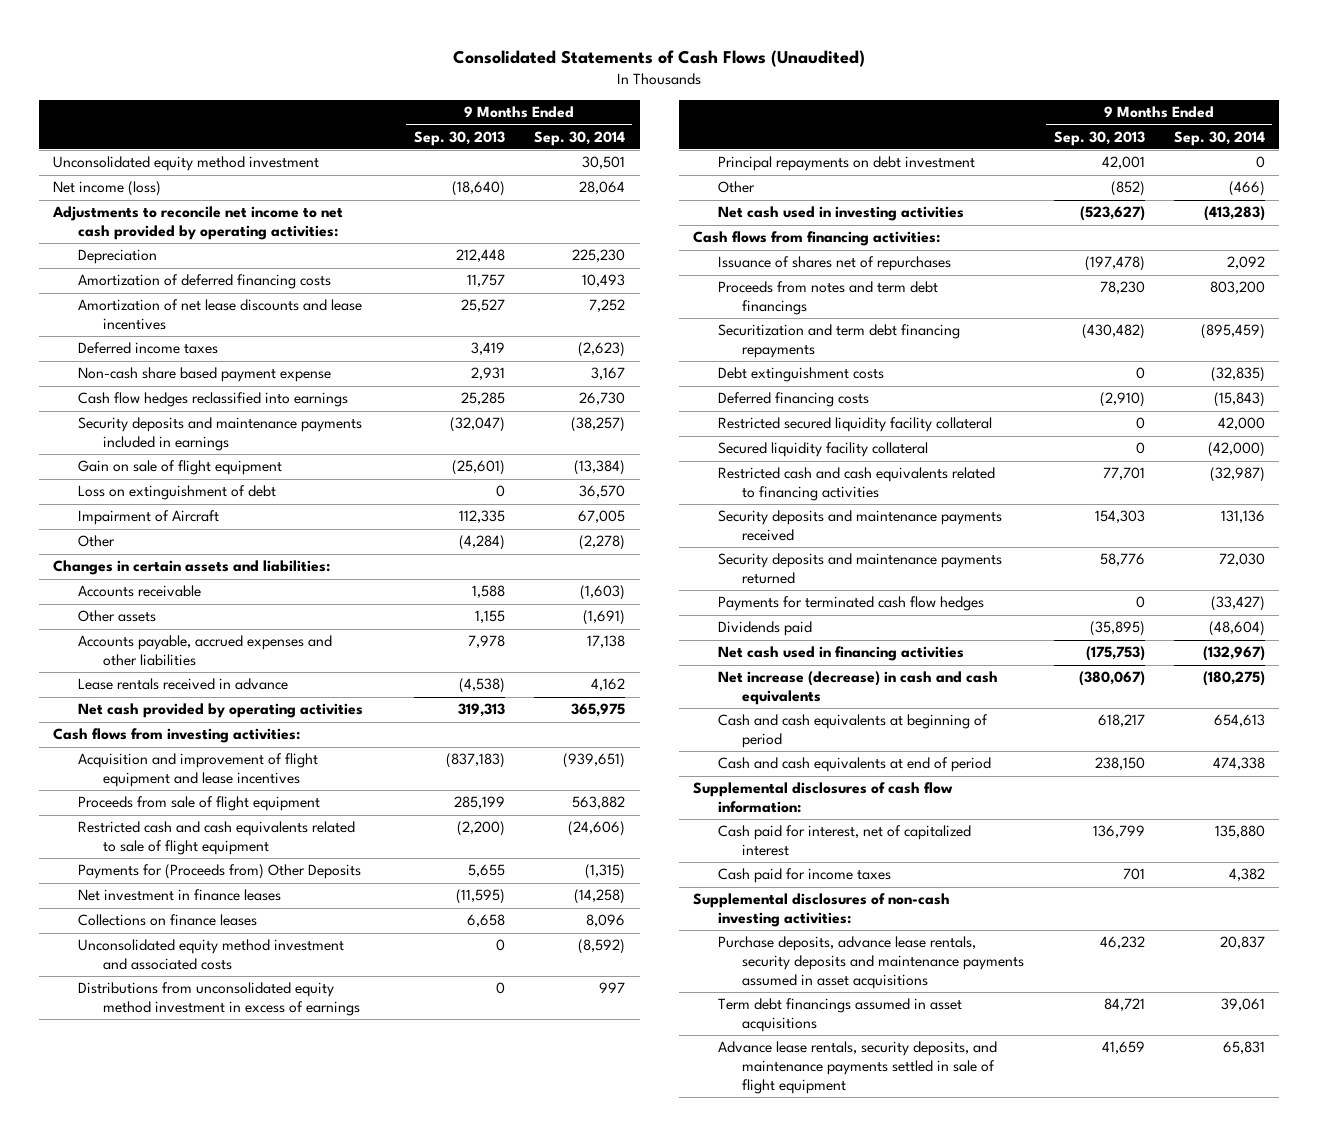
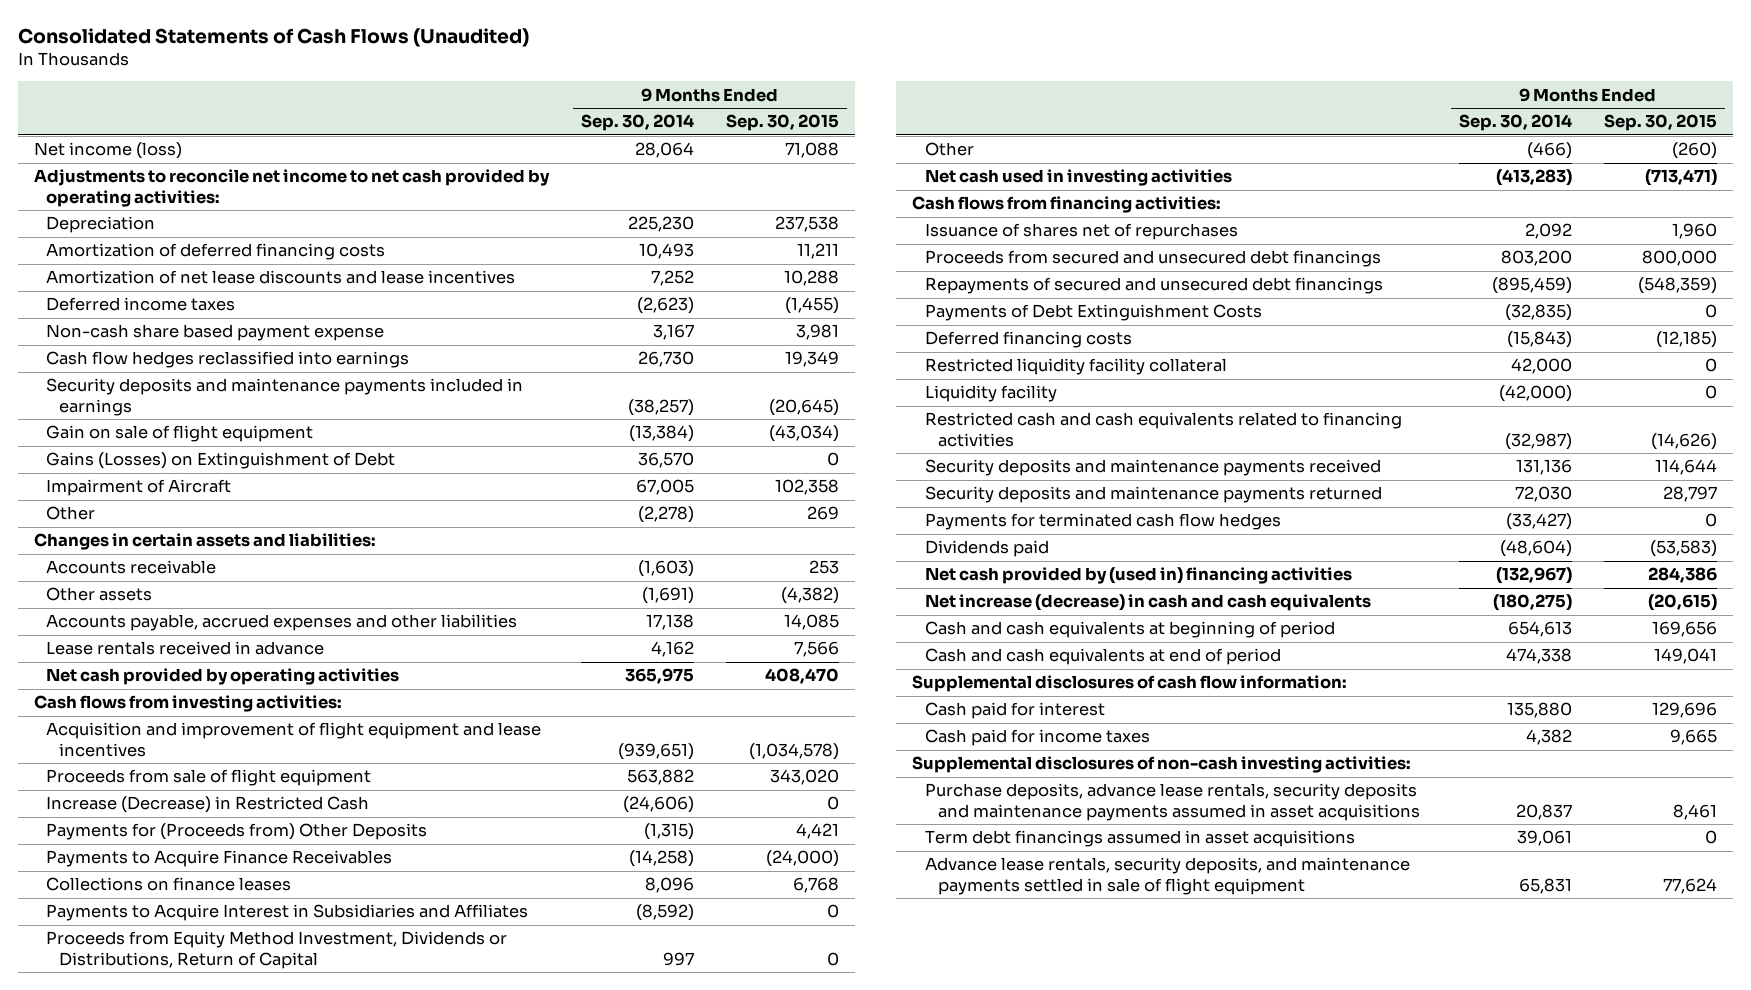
[413,130,505,146] Sep. 30, 2013 -> none
none -> [725,114,839,132] Sep. 30, 2015
[53,156,320,172] Unconsolidated equity method investment -> none
[77,485,276,501] Loss on extinguishment of debt -> [46,452,396,470] Gains (Losses) on Extinguishment of Debt
[77,821,355,856] Restricted cash and cash equivalents related to sale of flight equipment -> [46,796,370,814] Increase (Decrease) in Restricted Cash
[77,889,281,902] Net investment in finance leases -> [46,850,393,868] Payments to Acquire Finance Receivables
[717,156,975,172] Principal repayments on debt investment -> none
[77,939,344,971] Unconsolidated equity method investment and associated costs -> [46,904,529,922] Payments to Acquire Interest in Subsidiaries and Affiliates
[77,982,360,1017] Distributions from unconsolidated equity method investment in excess of earnings -> [46,931,508,969] Proceeds from Equity Method Investment, Dividends or Distributions, Return of Capital
[717,281,938,316] Proceeds from notes and term debt financings -> [924,250,1381,268] Proceeds from secured and unsecured debt financings
[717,324,960,359] Securitization and term debt financing repayments -> [924,277,1383,295] Repayments of secured and unsecured debt financings
[717,367,884,383] Debt extinguishment costs -> [924,304,1262,322] Payments of Debt Extinguishment Costs
[717,417,992,433] Restricted secured liquidity facility collateral -> [924,358,1227,376] Restricted liquidity facility collateral
[717,442,928,458] Secured liquidity facility collateral -> [924,385,1057,403] Liquidity facility
[717,646,964,662] Net cash used in financing activities -> [924,567,1352,585] Net cash provided by (used in) financing activities
[717,825,971,857] Cash paid for interest, net of capitalized interest -> [924,702,1105,720] Cash paid for interest

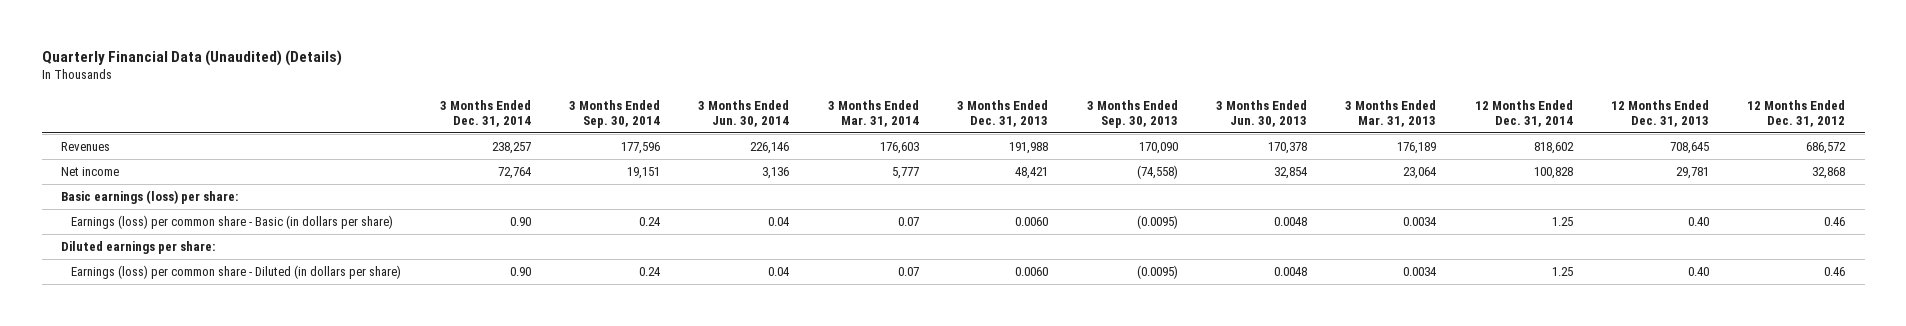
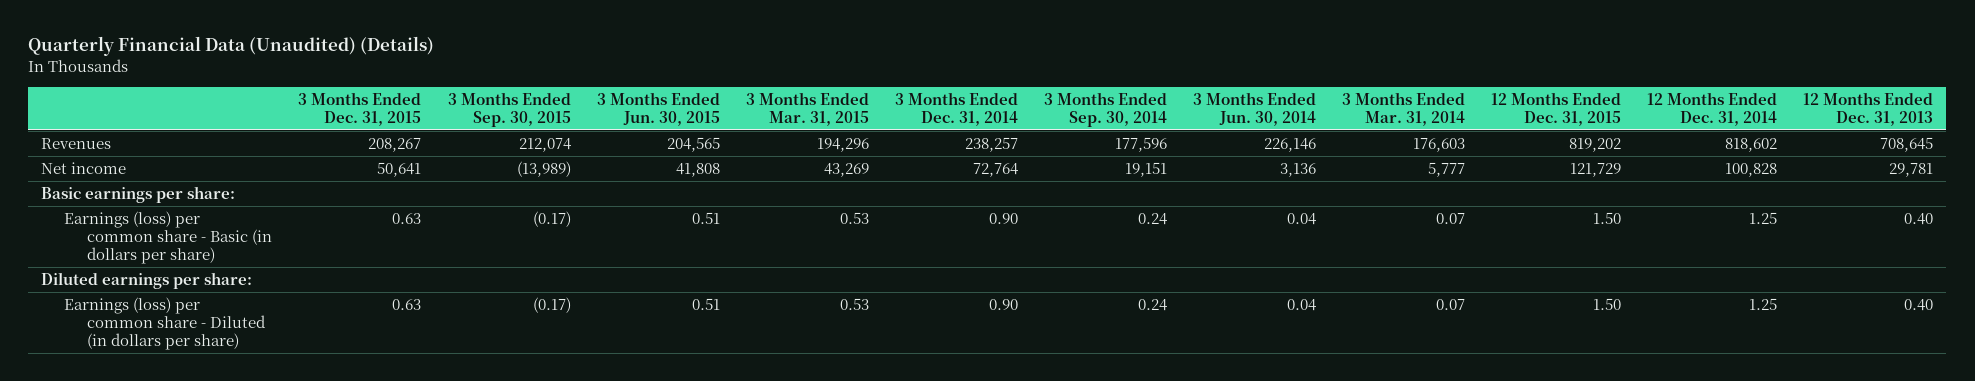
[957,99,1049,128] 3 Months Ended Dec. 31, 2013 -> none
[1086,99,1178,129] 3 Months Ended Sep. 30, 2013 -> none
[1215,99,1307,128] 3 Months Ended Jun. 30, 2013 -> none
[1345,99,1437,128] 3 Months Ended Mar. 31, 2013 -> none
[1747,99,1846,128] 12 Months Ended Dec. 31, 2012 -> none
none -> [298,91,422,126] 3 Months Ended Dec. 31, 2015
none -> [447,91,571,127] 3 Months Ended Sep. 30, 2015
none -> [596,91,720,126] 3 Months Ended Jun. 30, 2015
none -> [745,91,869,126] 3 Months Ended Mar. 31, 2015
none -> [1491,91,1622,126] 12 Months Ended Dec. 31, 2015
[60,190,238,205] Basic earnings (loss) per share: -> [41,186,236,204] Basic earnings per share:

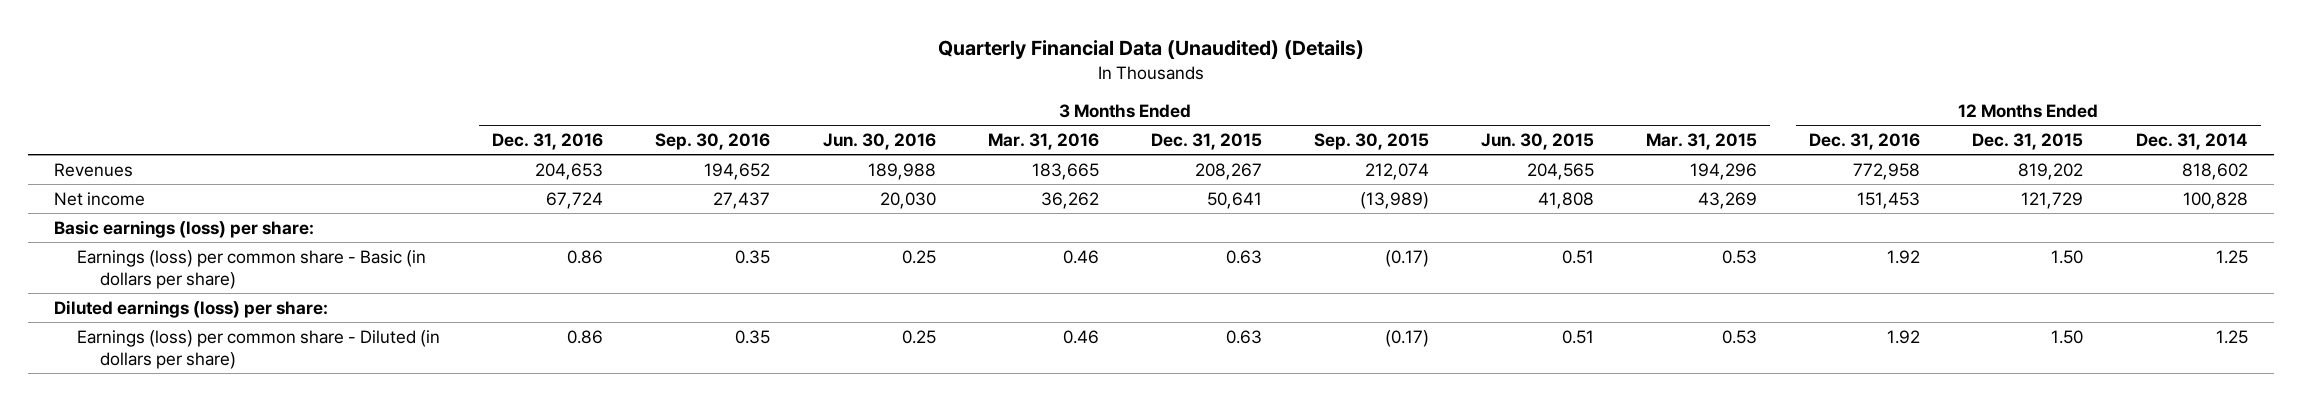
[894,91,1018,126] 3 Months Ended Dec. 31, 2014 -> none
[1043,91,1167,127] 3 Months Ended Sep. 30, 2014 -> none
[1192,91,1316,126] 3 Months Ended Jun. 30, 2014 -> none
[1342,91,1466,126] 3 Months Ended Mar. 31, 2014 -> none
[1803,91,1934,126] 12 Months Ended Dec. 31, 2013 -> none
none -> [492,133,604,151] Dec. 31, 2016
none -> [655,133,771,151] Sep. 30, 2016
none -> [822,133,936,151] Jun. 30, 2016
none -> [987,133,1099,151] Mar. 31, 2016
none -> [1809,133,1921,151] Dec. 31, 2016
[41,186,236,204] Basic earnings per share: -> [54,219,315,238] Basic earnings (loss) per share:
[41,272,253,290] Diluted earnings per share: -> [54,299,329,318] Diluted earnings (loss) per share:

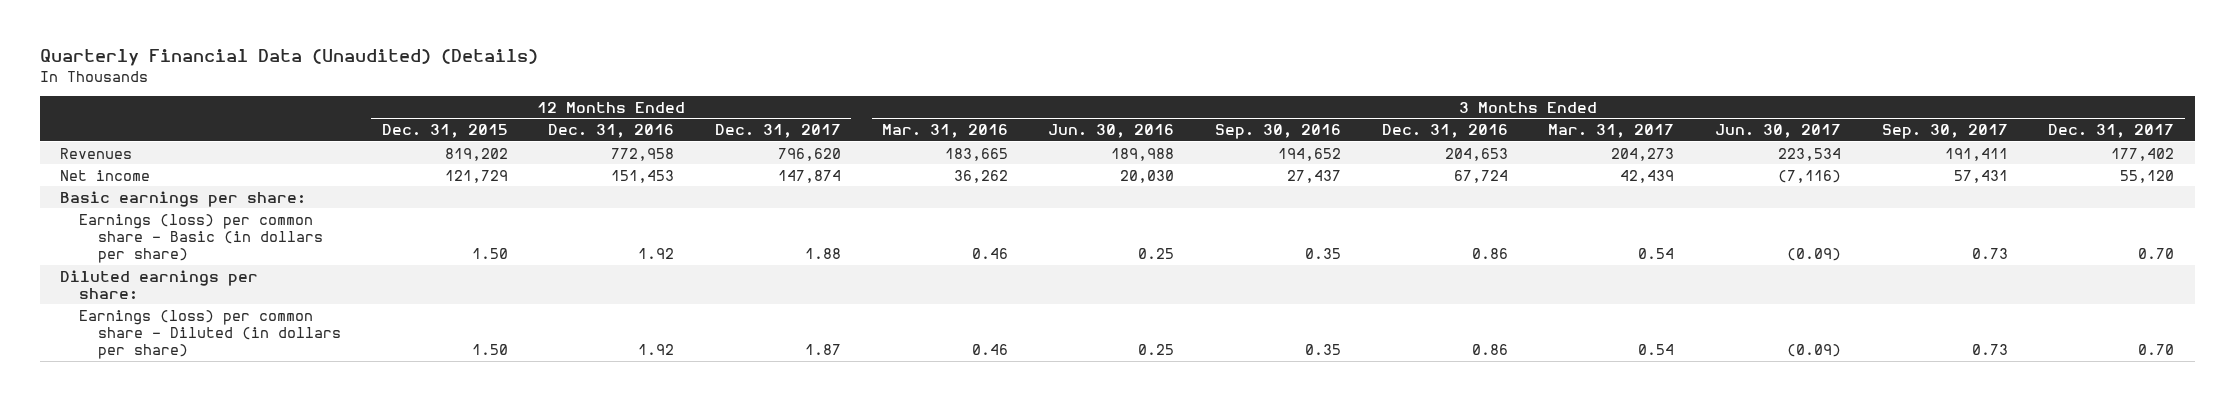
[1150,133,1262,151] Dec. 31, 2015 -> none
[1313,133,1429,151] Sep. 30, 2015 -> none
[1481,133,1595,151] Jun. 30, 2015 -> none
[1646,133,1758,151] Mar. 31, 2015 -> none
[2135,133,2248,151] Dec. 31, 2014 -> none
none -> [715,124,842,139] Dec. 31, 2017
none -> [1548,124,1675,139] Mar. 31, 2017
none -> [1715,124,1842,139] Jun. 30, 2017
none -> [1881,124,2008,140] Sep. 30, 2017
none -> [2048,124,2175,139] Dec. 31, 2017
[54,219,315,238] Basic earnings (loss) per share: -> [60,190,307,207] Basic earnings per share:
[54,299,329,318] Diluted earnings (loss) per share: -> [60,269,259,300] Diluted earnings per share:

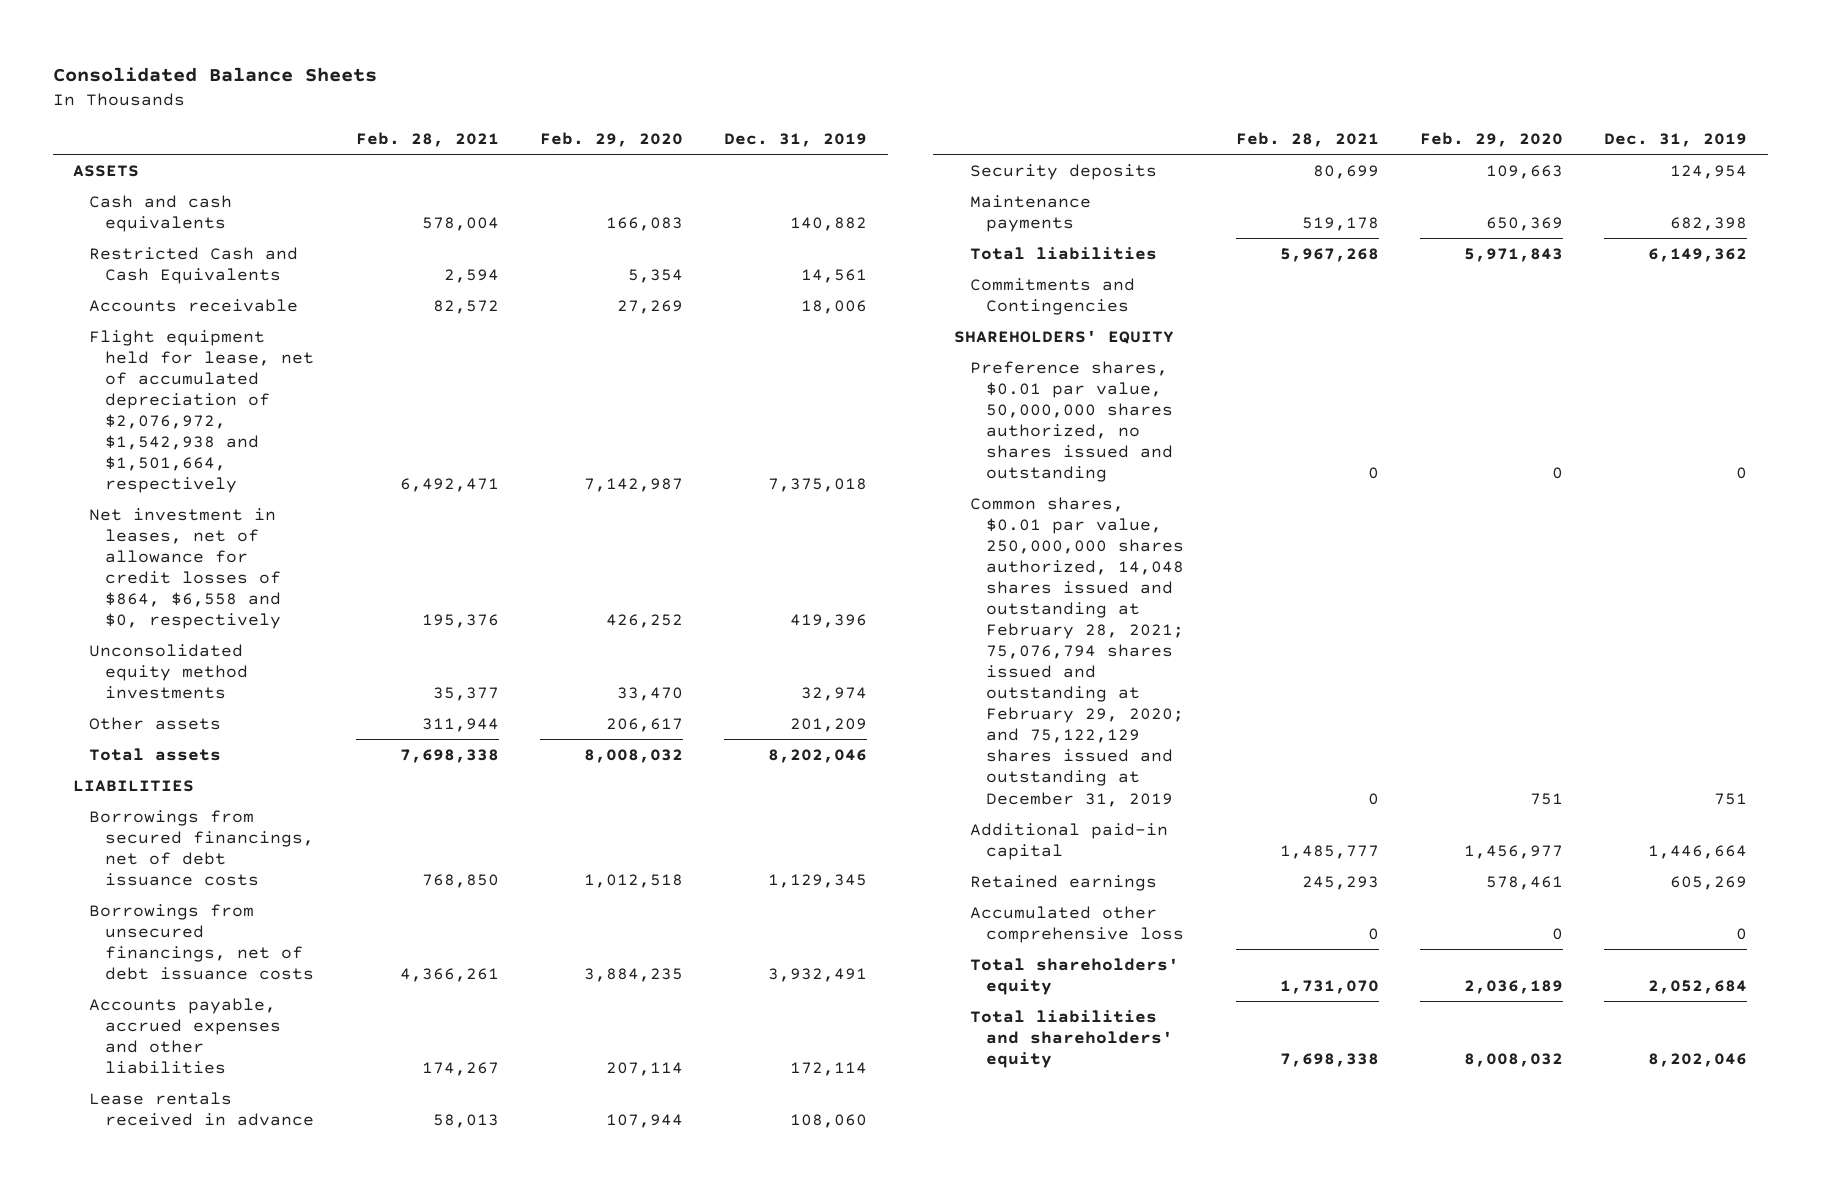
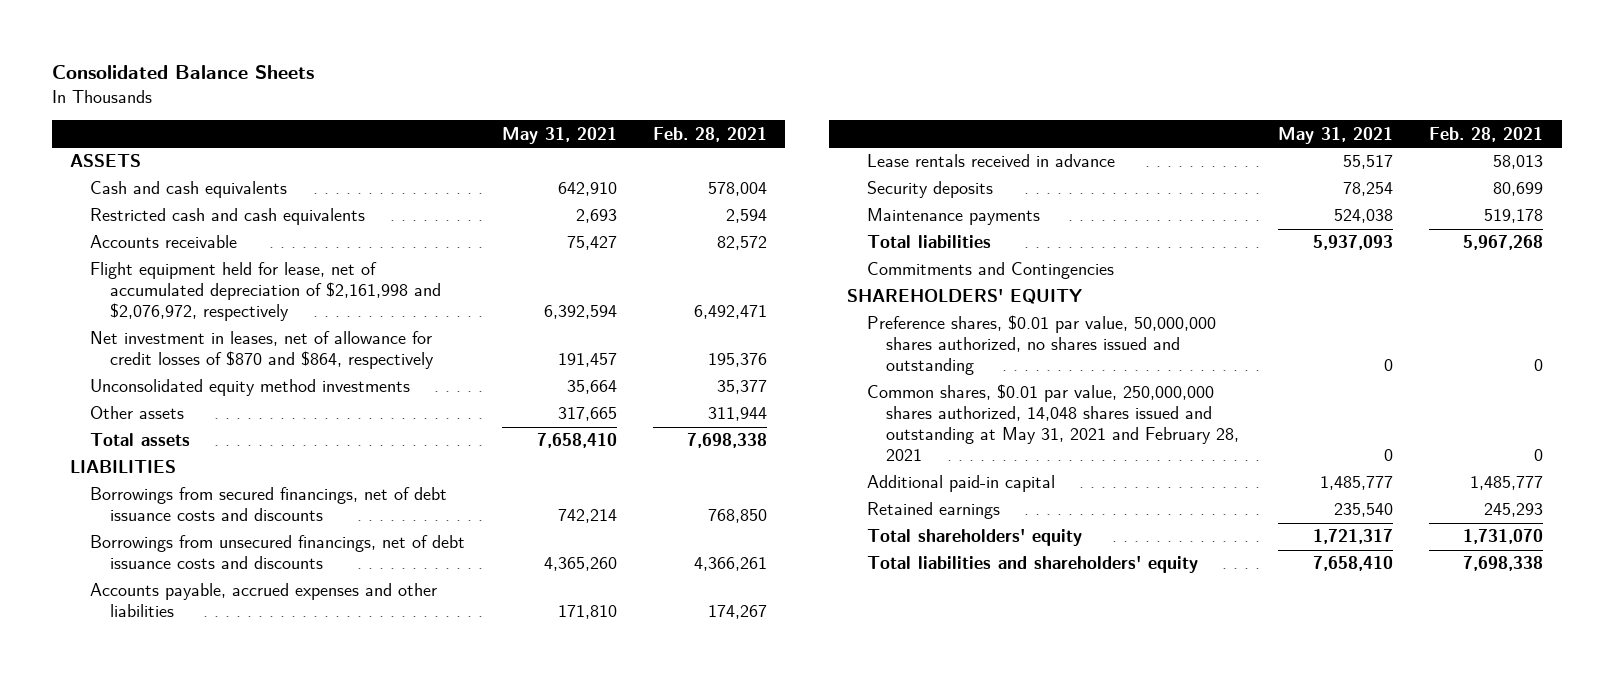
[539,131,683,147] Feb. 29, 2020 -> none
[724,132,868,147] Dec. 31, 2019 -> none
none -> [501,126,617,144] May 31, 2021
[89,246,299,284] Restricted Cash and Cash Equivalents -> [90,208,366,226] Restricted cash and cash equivalents
[89,329,315,494] Flight equipment held for lease, net of accumulated depreciation of $2,076,972, $1,542,938 and $1,501,664, respectively -> [90,262,442,322] Flight equipment held for lease, net of accumulated depreciation of $2,161,998 and $2,076,972, respectively
[89,507,282,630] Net investment in leases, net of allowance for credit losses of $864, $6,558 and $0, respectively -> [90,331,435,370] Net investment in leases, net of allowance for credit losses of $870 and $864, respectively
[89,809,315,887] Borrowings from secured financings, net of debt issuance costs -> [90,487,448,522] Borrowings from secured financings, net of debt issuance costs and discounts
[89,903,315,981] Borrowings from unsecured financings, net of debt issuance costs -> [90,535,466,570] Borrowings from unsecured financings, net of debt issuance costs and discounts
[969,496,1184,807] Common shares, $0.01 par value, 250,000,000 shares authorized, 14,048 shares issued and outstanding at February 28, 2021; 75,076,794 shares issued and outstanding at February 29, 2020; and 75,122,129 shares issued and outstanding at December 31, 2019 -> [866,384,1240,462] Common shares, $0.01 par value, 250,000,000 shares authorized, 14,048 shares issued and outstanding at May 31, 2021 and February 28, 2021
[969,905,1184,943] Accumulated other comprehensive loss -> none

